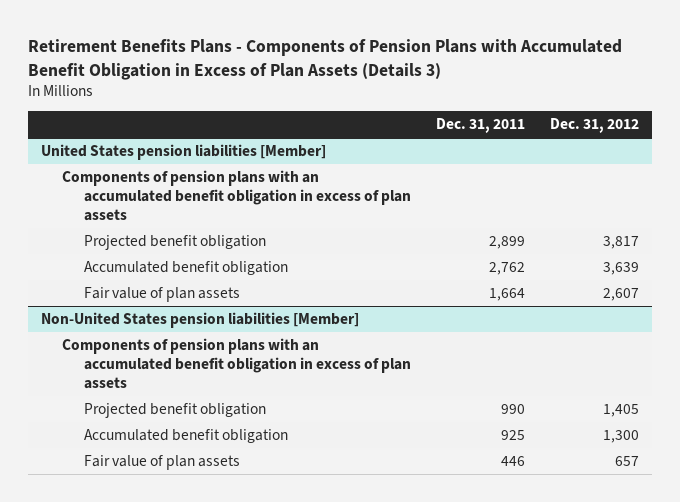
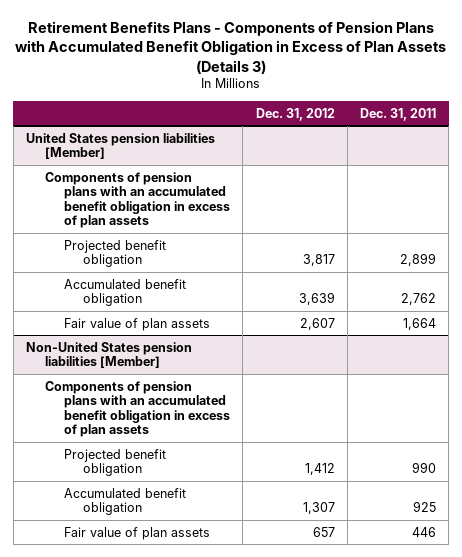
[603,403,640,417] 1,405 -> [304,463,335,476] 1,412
[603,429,640,443] 1,300 -> [302,502,335,515] 1,307

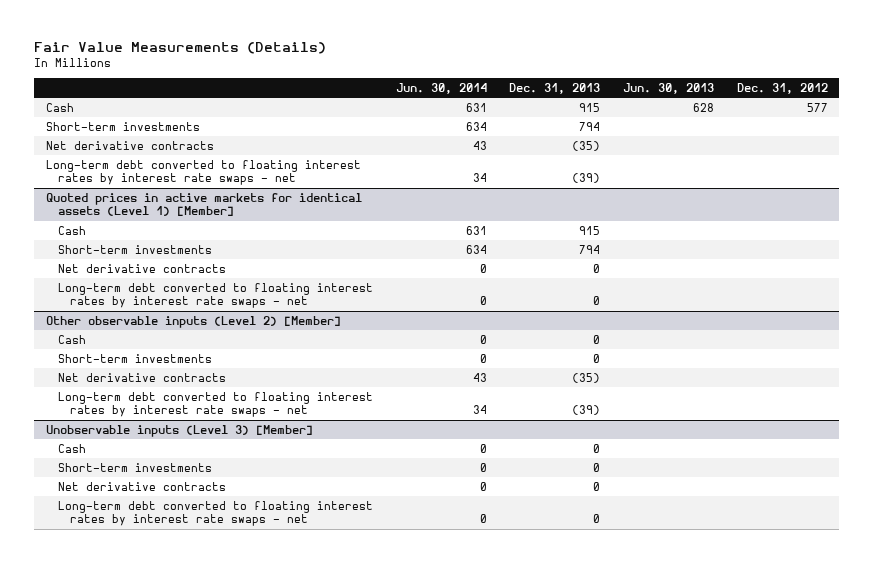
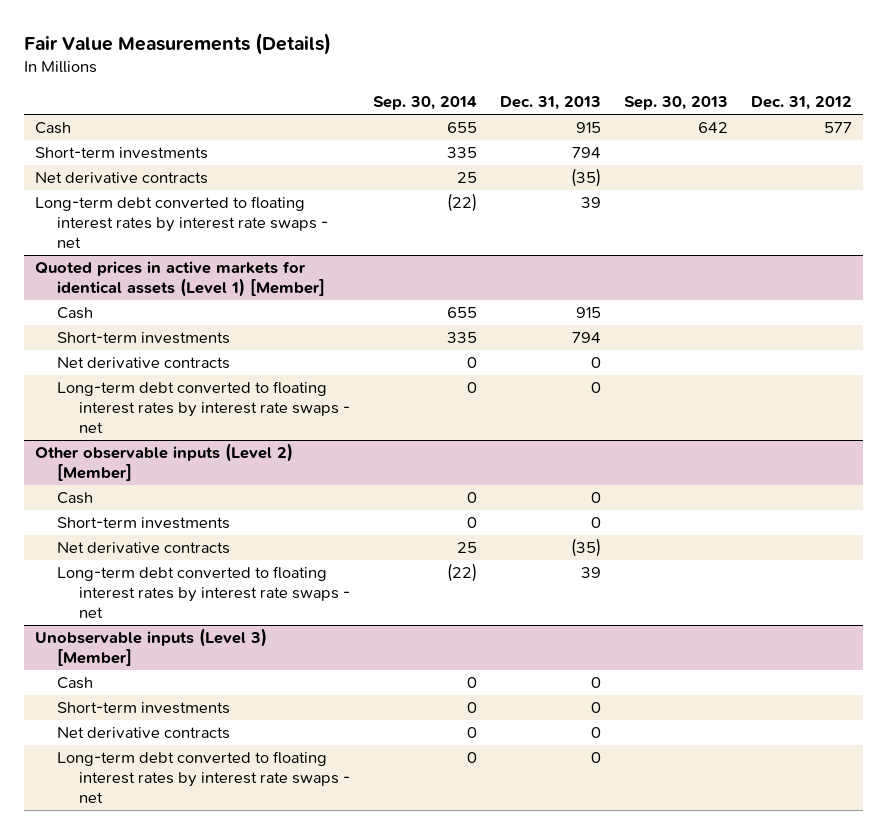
[395,82,487,94] Jun. 30, 2014 -> none
[623,82,715,94] Jun. 30, 2013 -> none
none -> [372,96,477,111] Sep. 30, 2014
none -> [623,96,728,111] Sep. 30, 2013
[572,173,601,184] (39) -> [580,197,601,209] 39
[572,405,601,416] (39) -> [580,567,601,579] 39

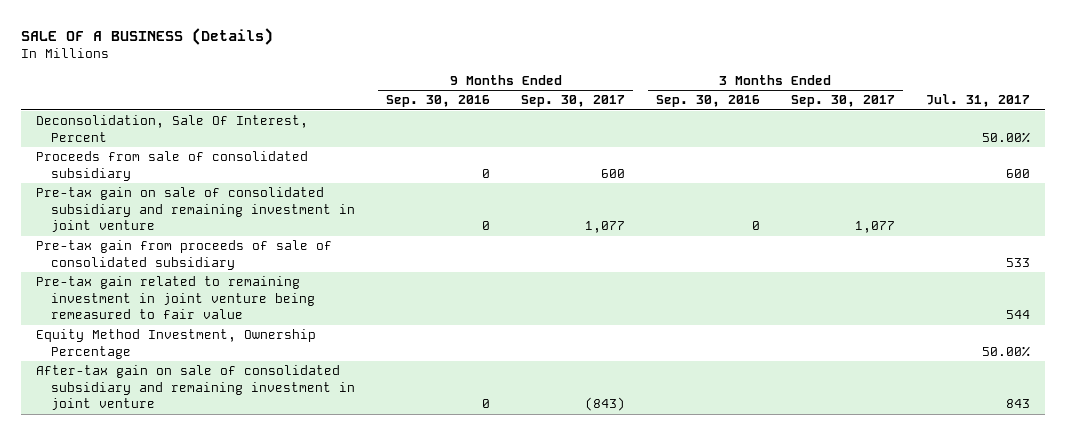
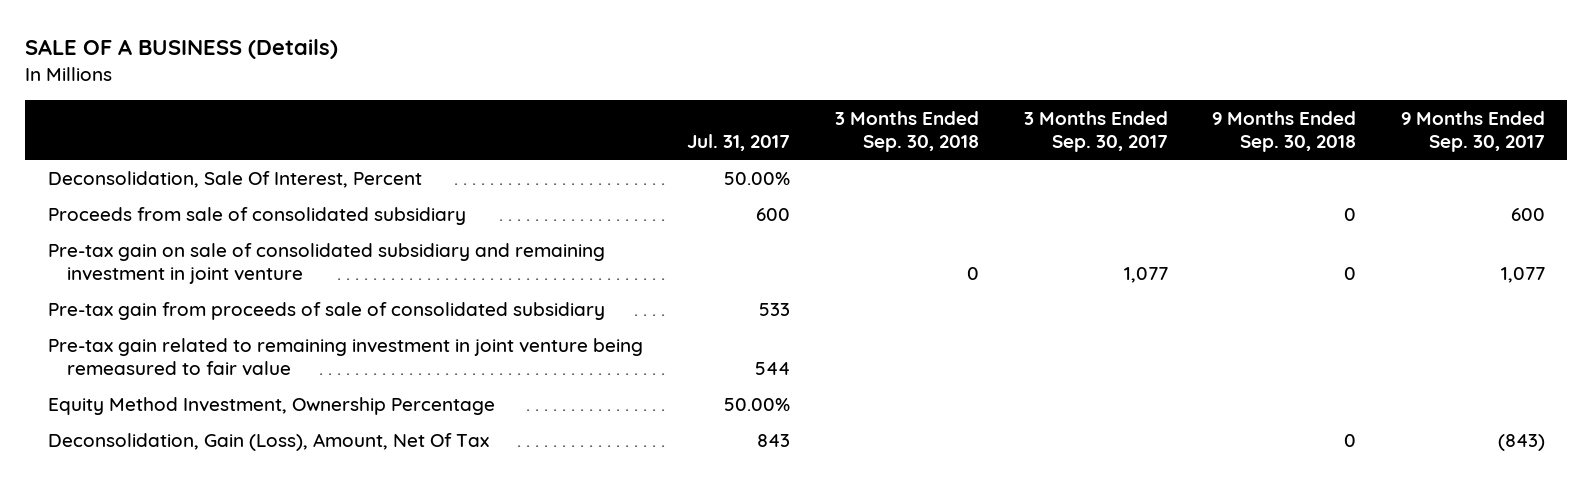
[386,95,491,108] Sep. 30, 2016 -> none
[655,95,760,108] Sep. 30, 2016 -> none
none -> [835,110,980,152] 3 Months Ended Sep. 30, 2018
none -> [1212,110,1357,152] 9 Months Ended Sep. 30, 2018
[36,365,356,411] After-tax gain on sale of consolidated subsidiary and remaining investment in joint venture -> [47,432,489,451] Deconsolidation, Gain (Loss), Amount, Net Of Tax

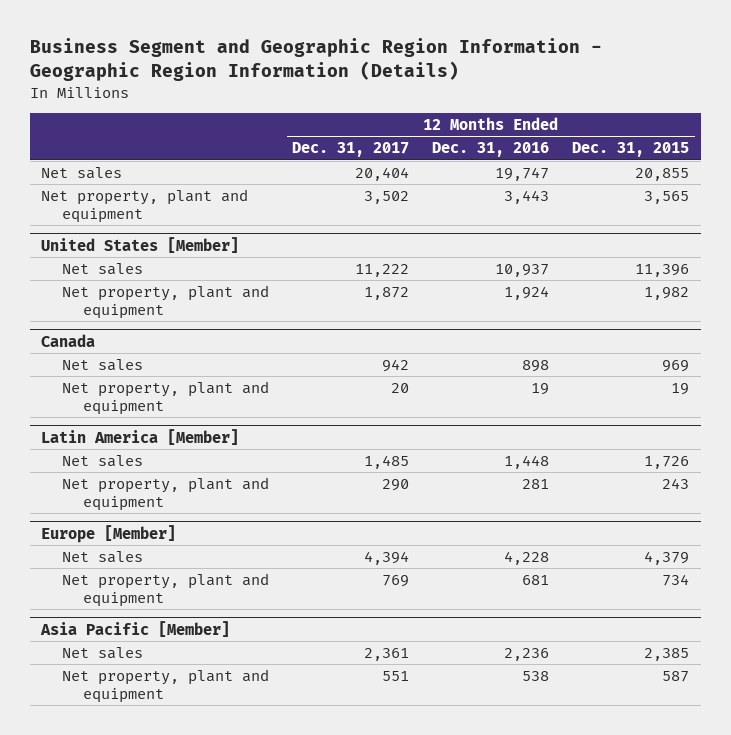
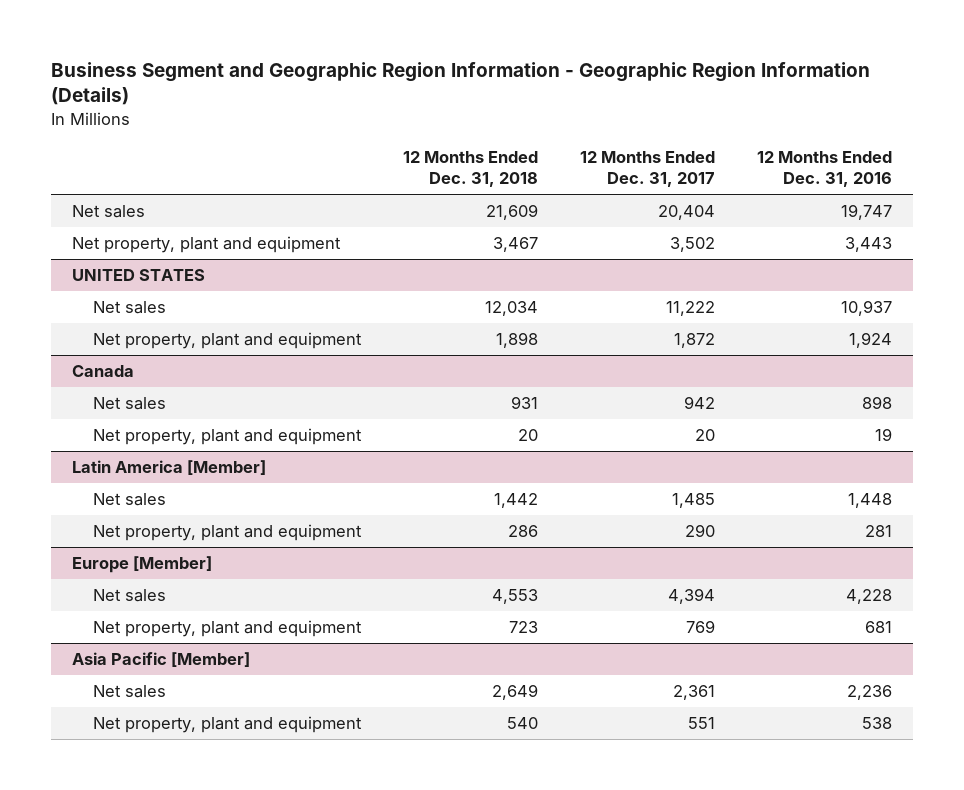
[572,142,690,158] Dec. 31, 2015 -> none
none -> [403,150,539,188] 12 Months Ended Dec. 31, 2018
[41,236,240,253] United States [Member] -> [71,268,205,281] UNITED STATES

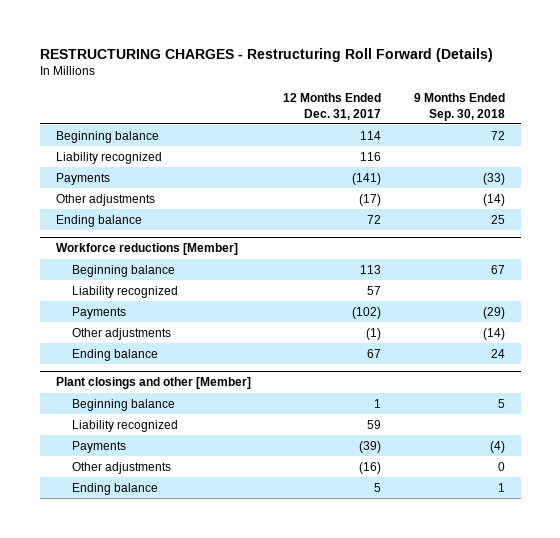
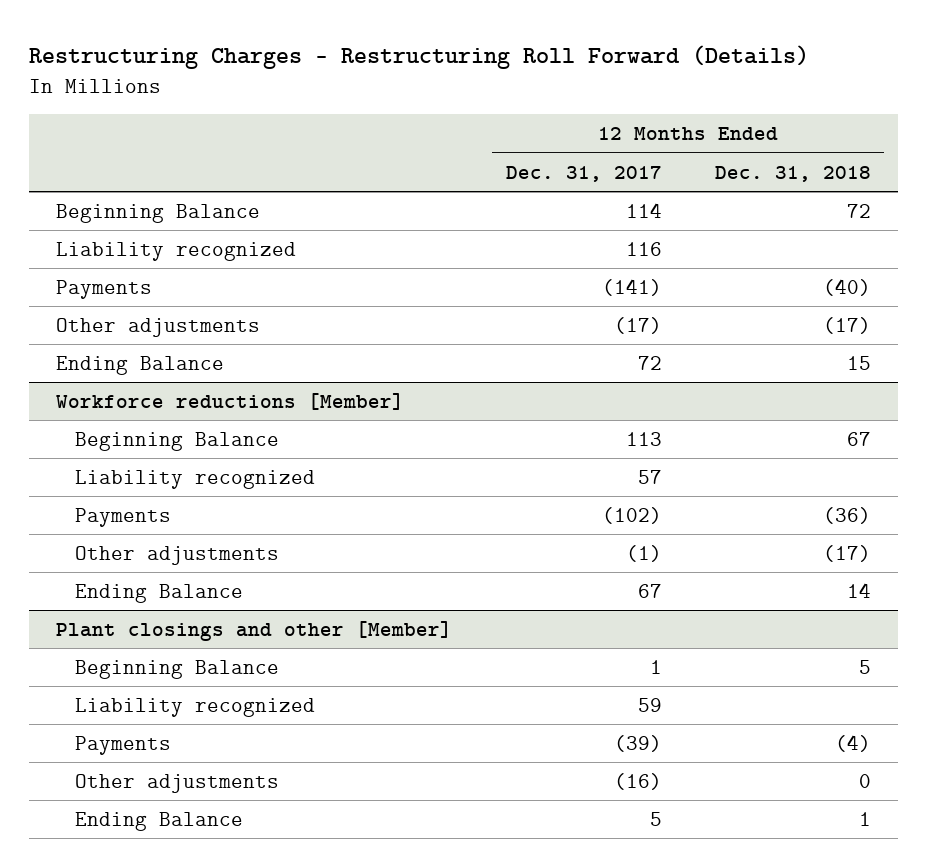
[39,47,493,62] RESTRUCTURING CHARGES - Restructuring Roll Forward (Details) -> [29,45,810,70] Restructuring Charges - Restructuring Roll Forward (Details)
[413,92,505,121] 9 Months Ended Sep. 30, 2018 -> none
none -> [715,165,872,182] Dec. 31, 2018
[55,130,159,143] Beginning balance -> [56,203,261,223] Beginning Balance
[55,214,142,227] Ending balance -> [56,355,225,375] Ending Balance
[71,264,175,277] Beginning balance -> [75,431,280,451] Beginning Balance
[71,348,158,361] Ending balance -> [75,583,244,603] Ending Balance
[71,398,175,411] Beginning balance -> [75,659,280,679] Beginning Balance
[71,482,158,495] Ending balance -> [75,811,244,831] Ending Balance

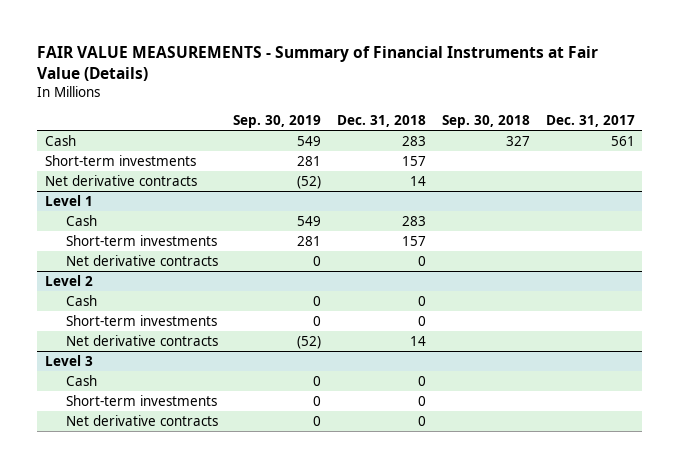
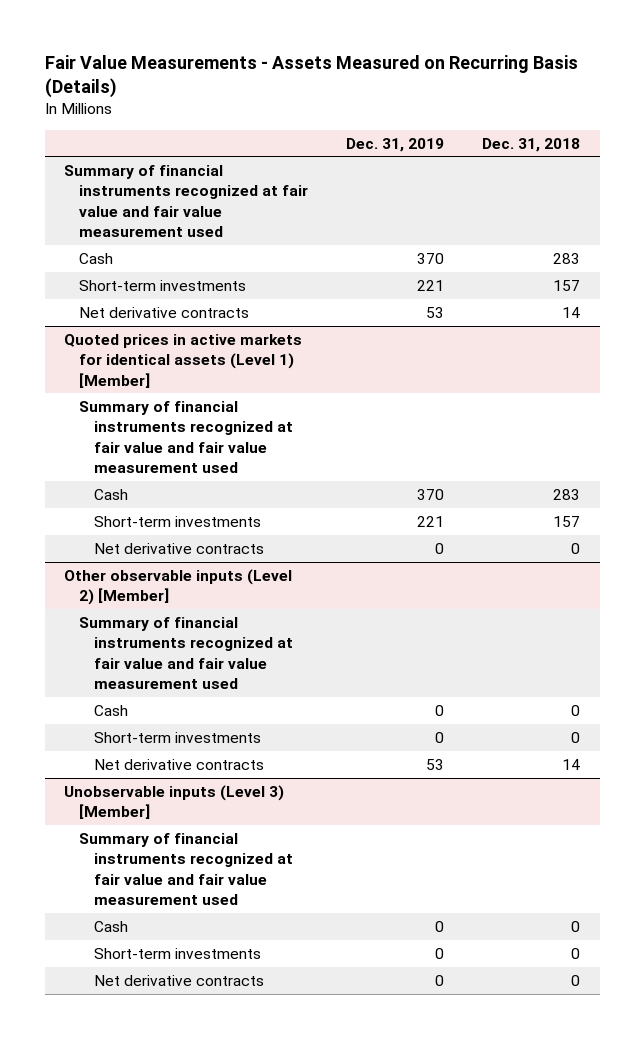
[37,45,599,81] FAIR VALUE MEASUREMENTS - Summary of Financial Instruments at Fair Value (Details) -> [44,54,578,99] Fair Value Measurements - Assets Measured on Recurring Basis (Details)
[233,114,322,128] Sep. 30, 2019 -> none
[441,114,530,128] Sep. 30, 2018 -> none
[545,114,635,127] Dec. 31, 2017 -> none
none -> [346,137,445,152] Dec. 31, 2019
none -> [63,164,308,237] Summary of financial instruments recognized at fair value and fair value measurement used
[45,194,94,206] Level 1 -> [63,333,302,388] Quoted prices in active markets for identical assets (Level 1) [Member]
none -> [78,400,294,473] Summary of financial instruments recognized at fair value and fair value measurement used
[45,274,94,286] Level 2 -> [63,568,292,606] Other observable inputs (Level 2) [Member]
none -> [78,616,294,689] Summary of financial instruments recognized at fair value and fair value measurement used
[45,354,94,366] Level 3 -> [63,784,284,820] Unobservable inputs (Level 3) [Member]
none -> [78,832,294,905] Summary of financial instruments recognized at fair value and fair value measurement used

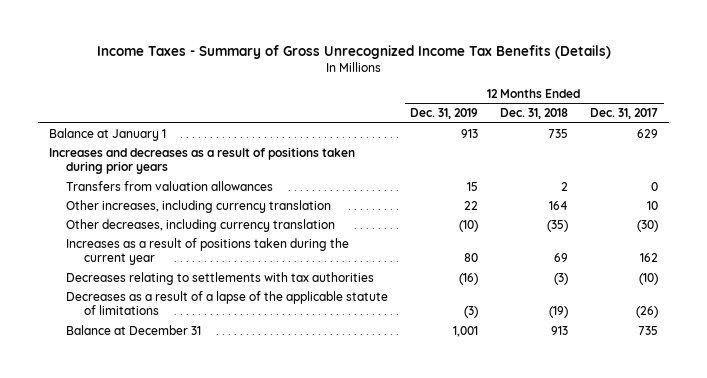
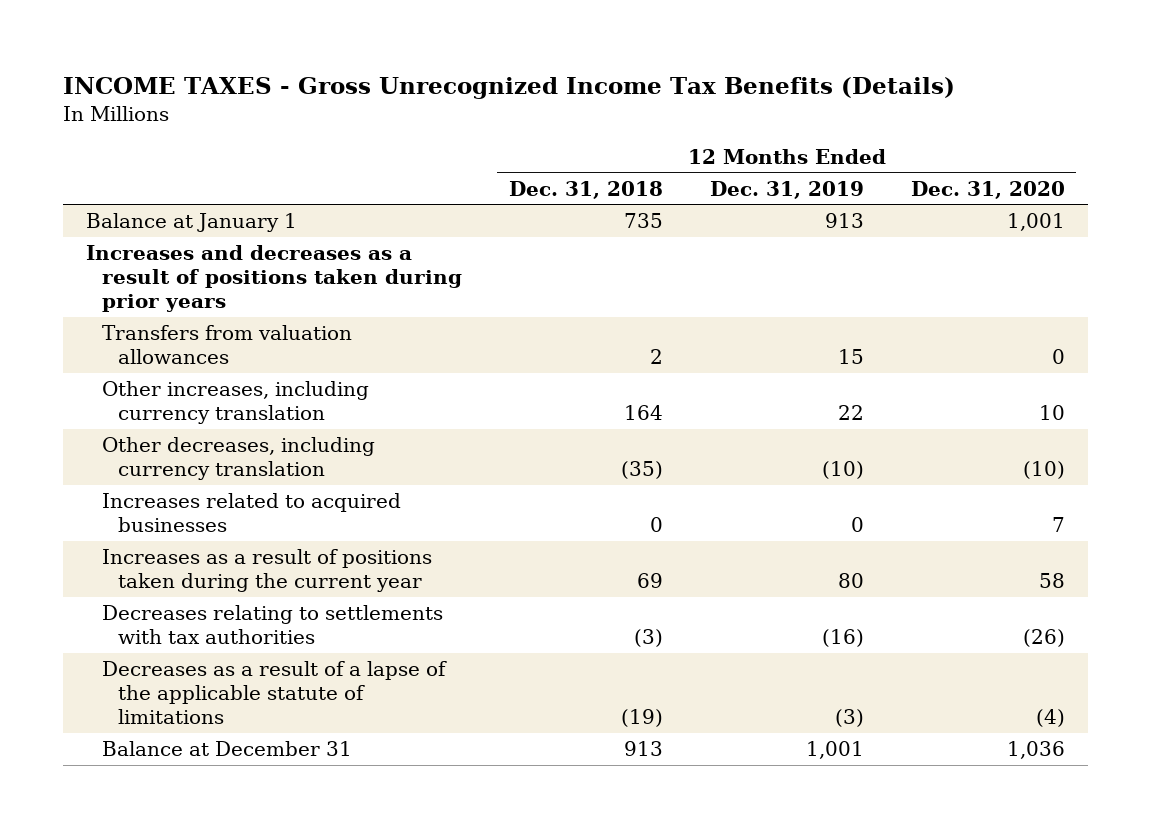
[96,45,611,60] Income Taxes - Summary of Gross Unrecognized Income Tax Benefits (Details) -> [63,76,956,99] INCOME TAXES - Gross Unrecognized Income Tax Benefits (Details)
[590,108,659,120] Dec. 31, 2017 -> none
none -> [910,180,1065,199] Dec. 31, 2020
none -> [102,493,402,533] Increases related to acquired businesses

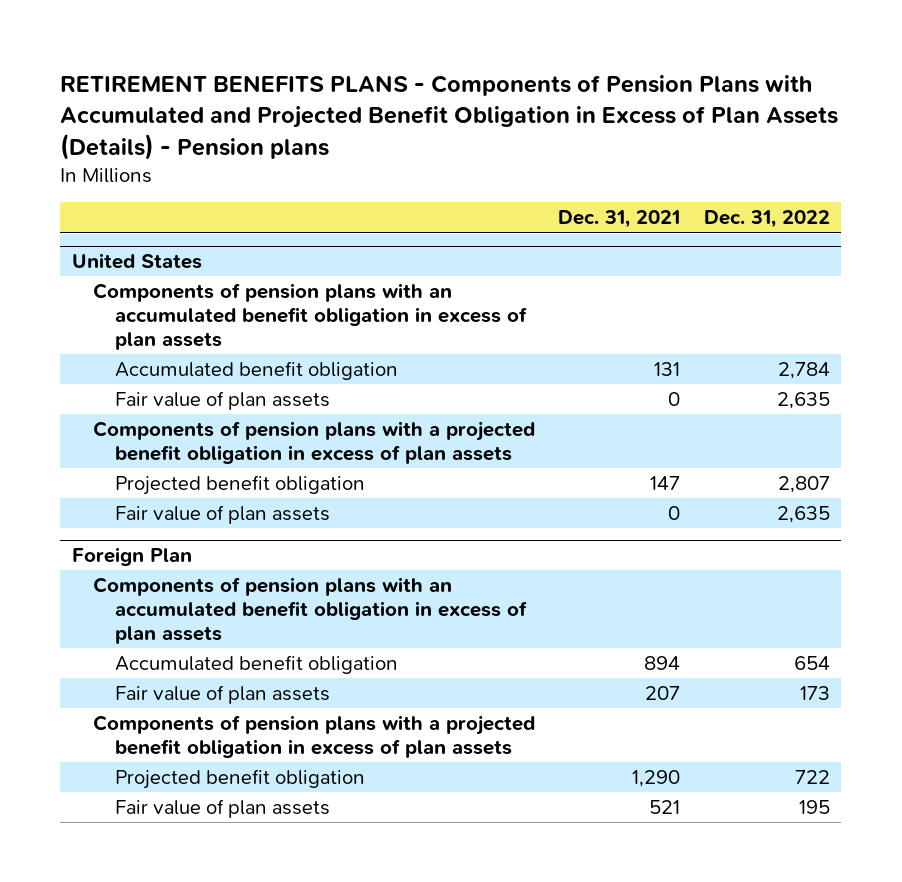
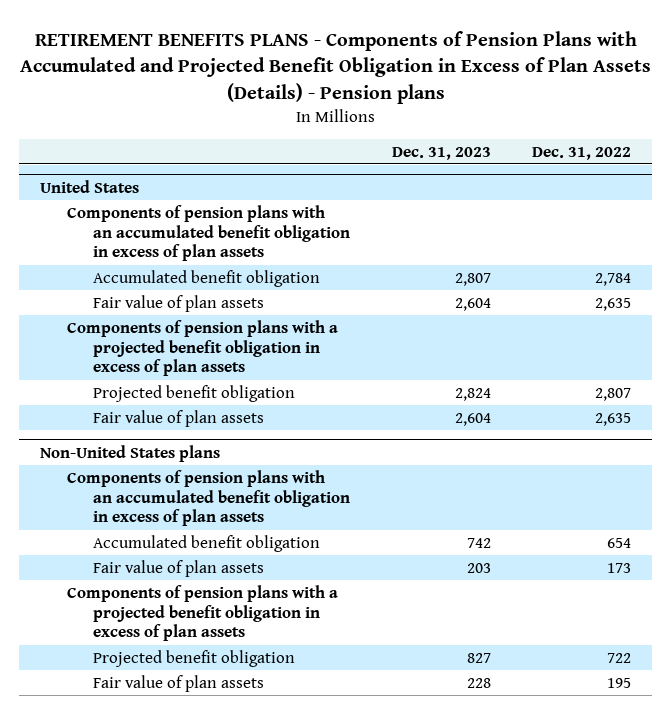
[558,210,681,229] Dec. 31, 2021 -> none
none -> [391,146,491,160] Dec. 31, 2023
[72,547,193,567] Foreign Plan -> [40,444,221,462] Non-United States plans

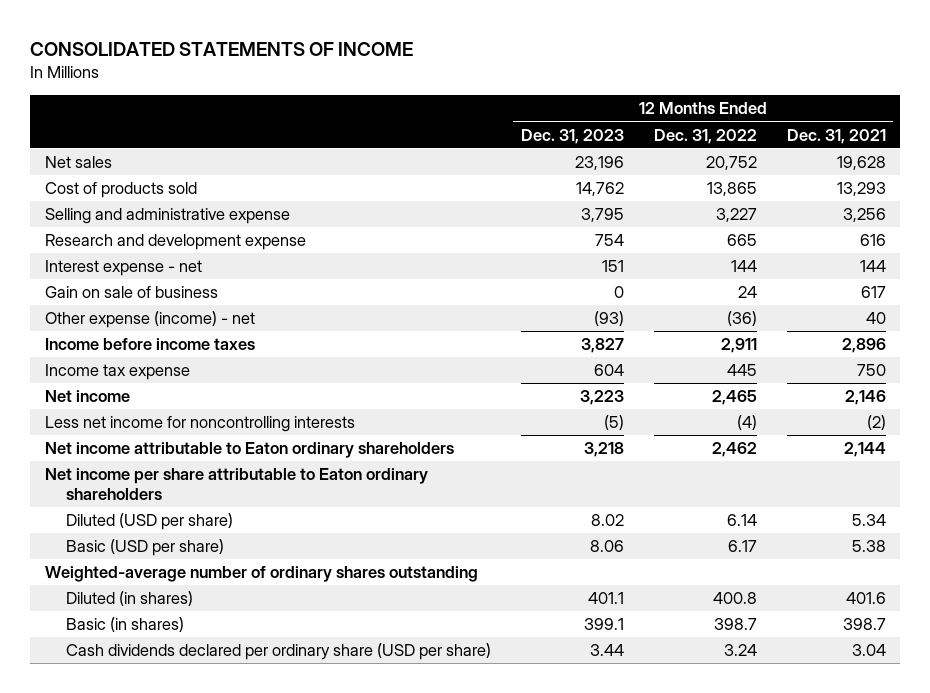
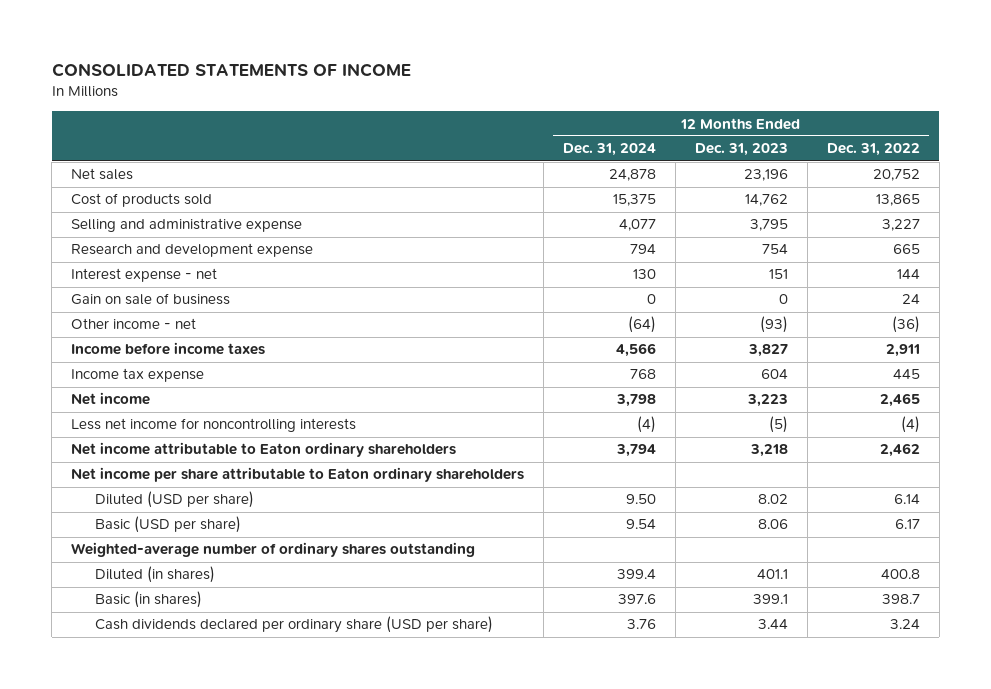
[786,128,886,144] Dec. 31, 2021 -> none
none -> [563,143,657,157] Dec. 31, 2024
[44,311,255,329] Other expense (income) - net -> [71,318,197,330] Other income - net

